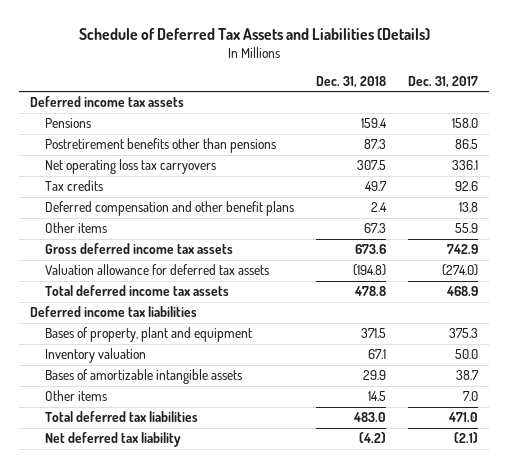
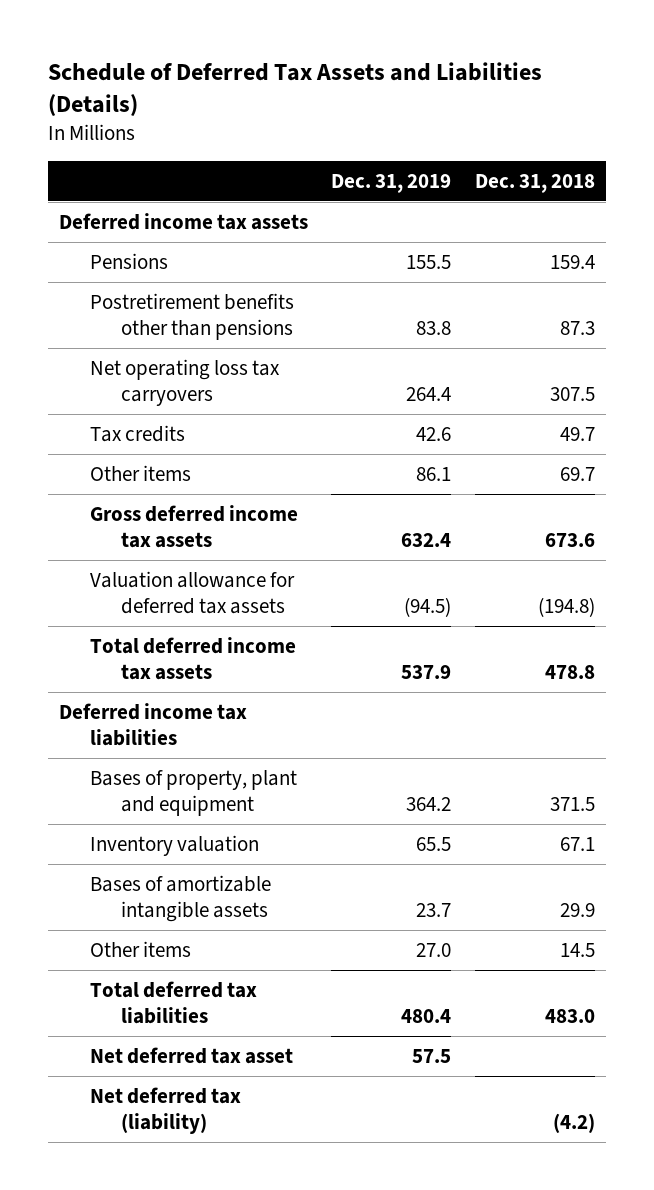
[407,75,478,88] Dec. 31, 2017 -> none
none -> [331,173,452,193] Dec. 31, 2019
[45,201,295,217] Deferred compensation and other benefit plans -> none
[363,223,386,234] 67.3 -> [559,466,595,481] 69.7
none -> [90,1046,294,1064] Net deferred tax asset
[45,432,182,448] Net deferred tax liability -> [90,1086,242,1134] Net deferred tax (liability)

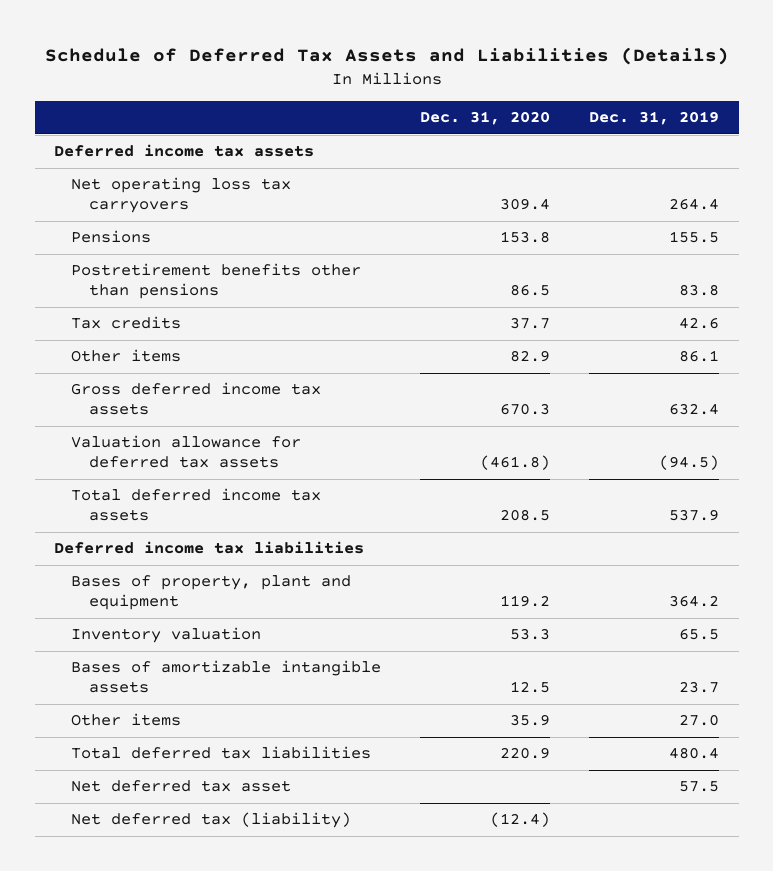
[474,173,595,193] Dec. 31, 2018 -> none
none -> [420,111,551,126] Dec. 31, 2020
[90,358,281,406] Net operating loss tax carryovers -> [71,177,292,214] Net operating loss tax carryovers

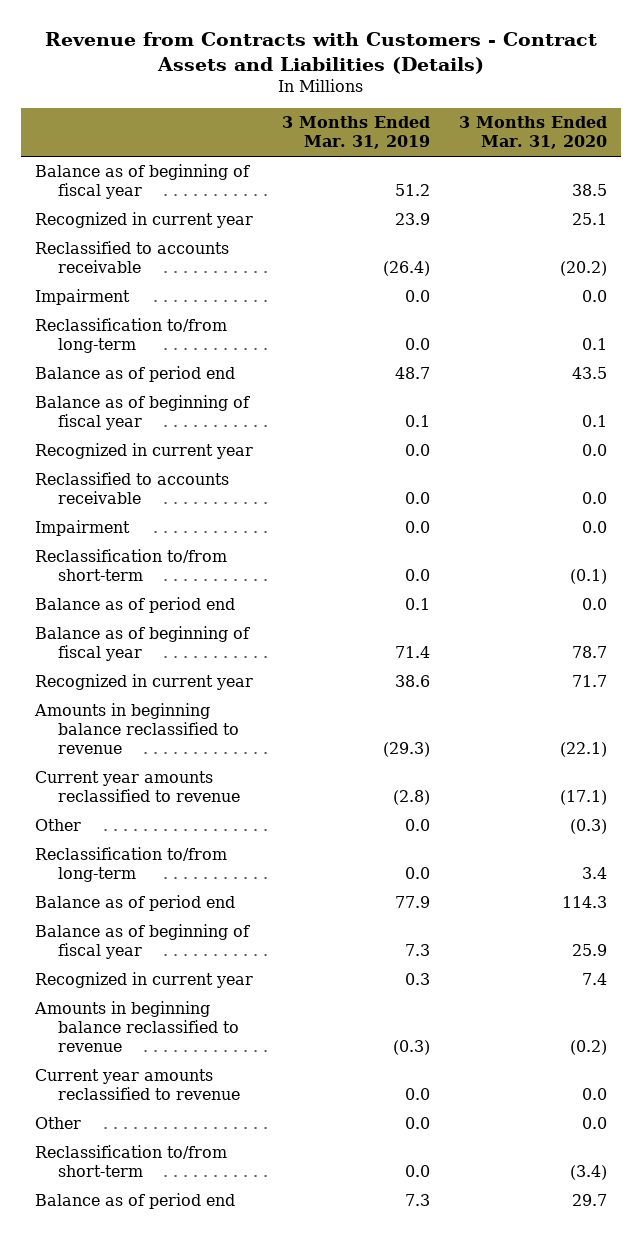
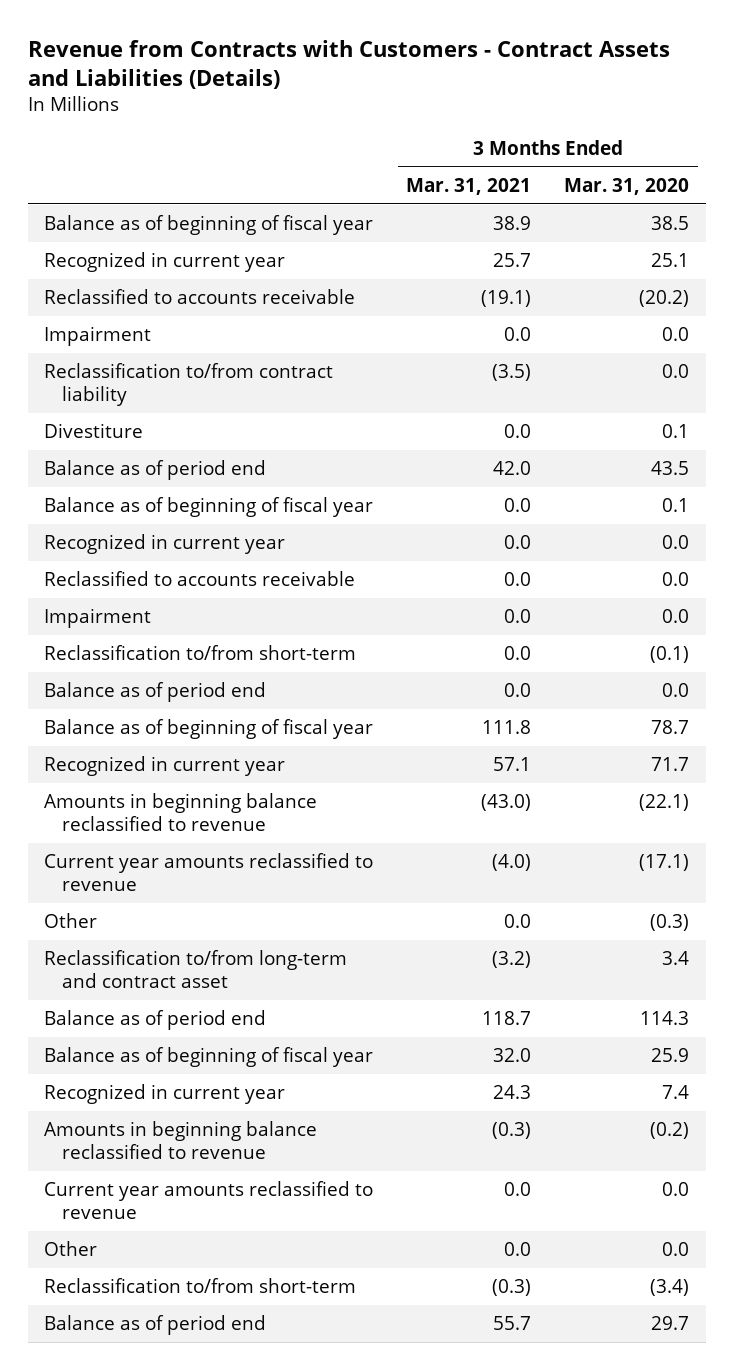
[282,116,431,150] 3 Months Ended Mar. 31, 2019 -> none
none -> [406,178,532,196] Mar. 31, 2021
[35,318,228,354] Reclassification to/from long-term -> [44,363,334,406] Reclassification to/from contract liability
[581,338,607,351] 0.1 -> [662,364,690,379] 0.0
none -> [44,423,144,439] Divestiture
[35,847,228,883] Reclassification to/from long-term -> [44,950,348,988] Reclassification to/from long-term and contract asset

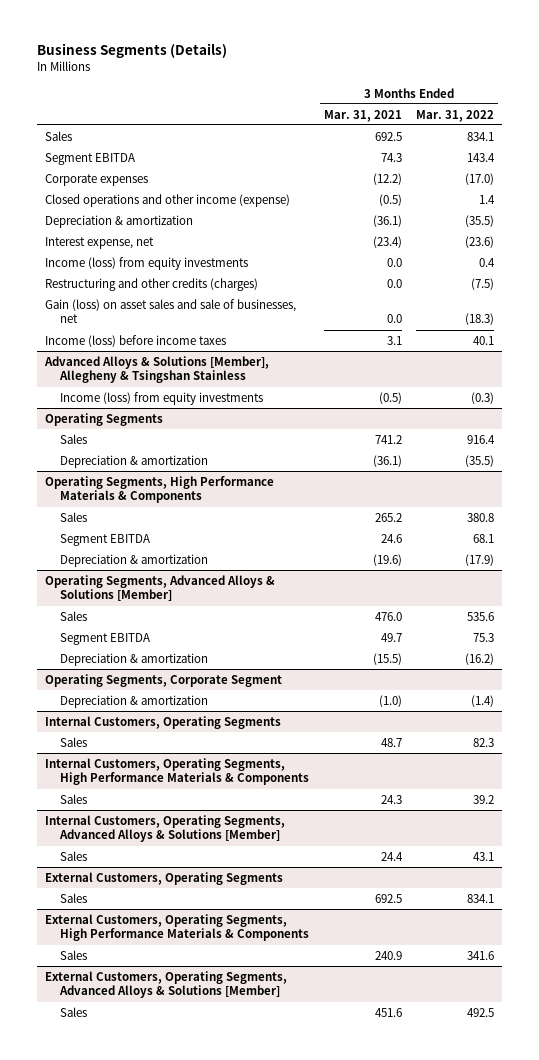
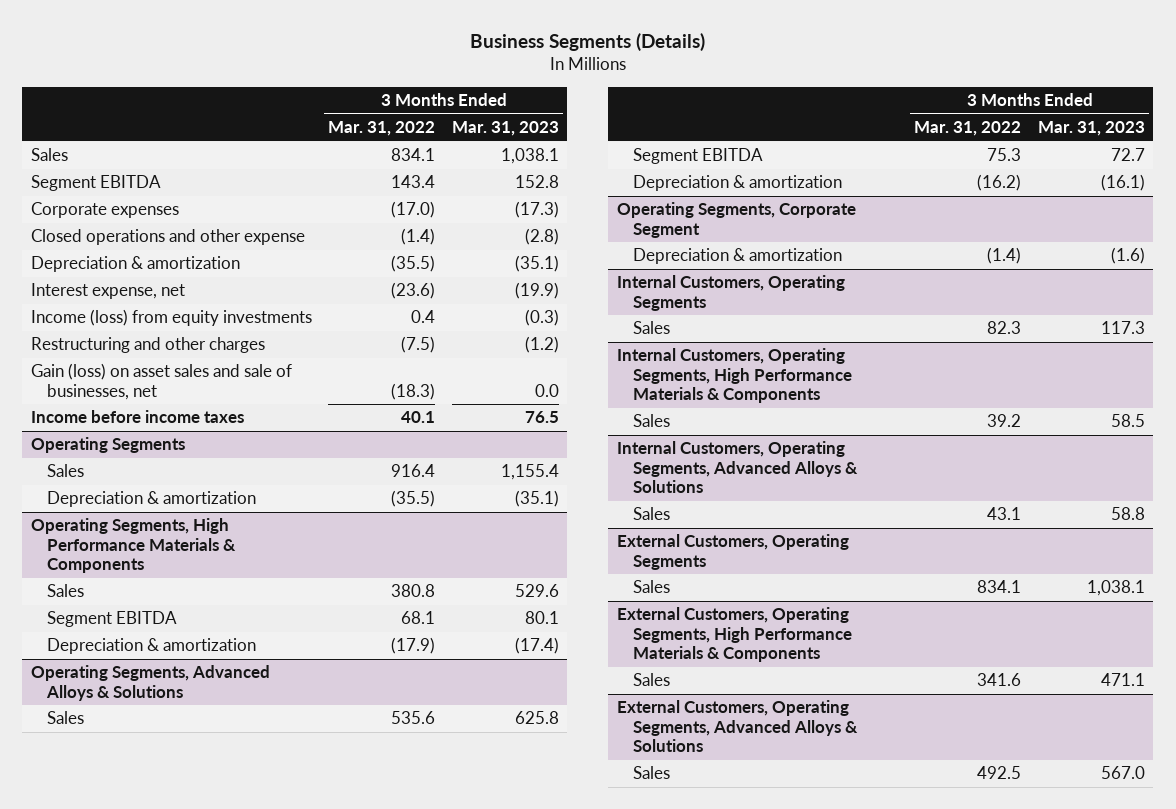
[323,109,402,122] Mar. 31, 2021 -> none
none -> [452,120,560,136] Mar. 31, 2023
[44,193,290,207] Closed operations and other income (expense) -> [30,229,305,246] Closed operations and other expense
[479,194,496,204] 1.4 -> [401,228,436,246] (1.4)
[44,277,258,291] Restructuring and other credits (charges) -> [30,337,265,354] Restructuring and other charges
[43,355,269,384] Advanced Alloys & Solutions [Member], Allegheny & Tsingshan Stainless -> none
[60,391,264,405] Income (loss) from equity investments -> none
[44,334,226,347] Income (loss) before income taxes -> [30,410,244,424] Income before income taxes
[44,574,275,602] Operating Segments, Advanced Alloys & Solutions [Member] -> [30,665,270,701] Operating Segments, Advanced Alloys & Solutions
[44,814,285,843] Internal Customers, Operating Segments, Advanced Alloys & Solutions [Member] -> [616,441,859,494] Internal Customers, Operating Segments, Advanced Alloys & Solutions
[44,970,287,999] External Customers, Operating Segments, Advanced Alloys & Solutions [Member] -> [616,700,859,753] External Customers, Operating Segments, Advanced Alloys & Solutions

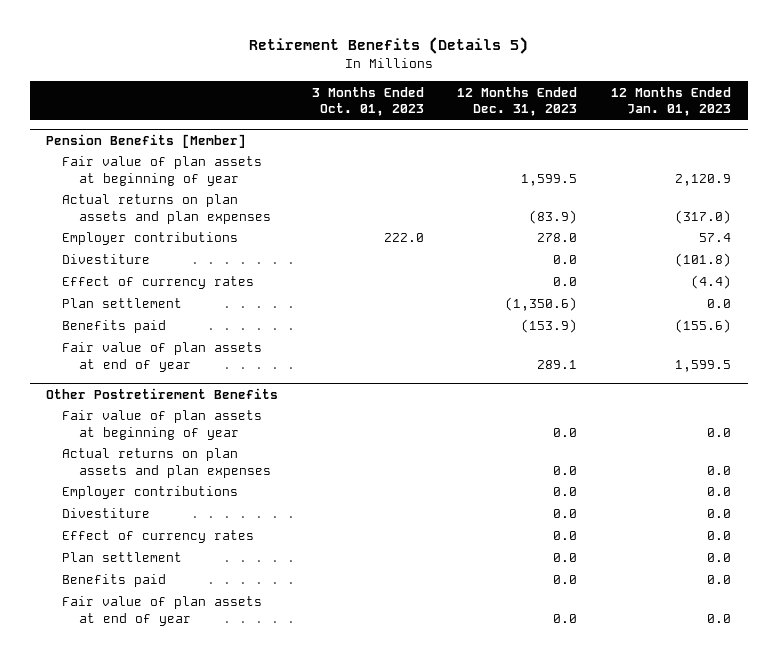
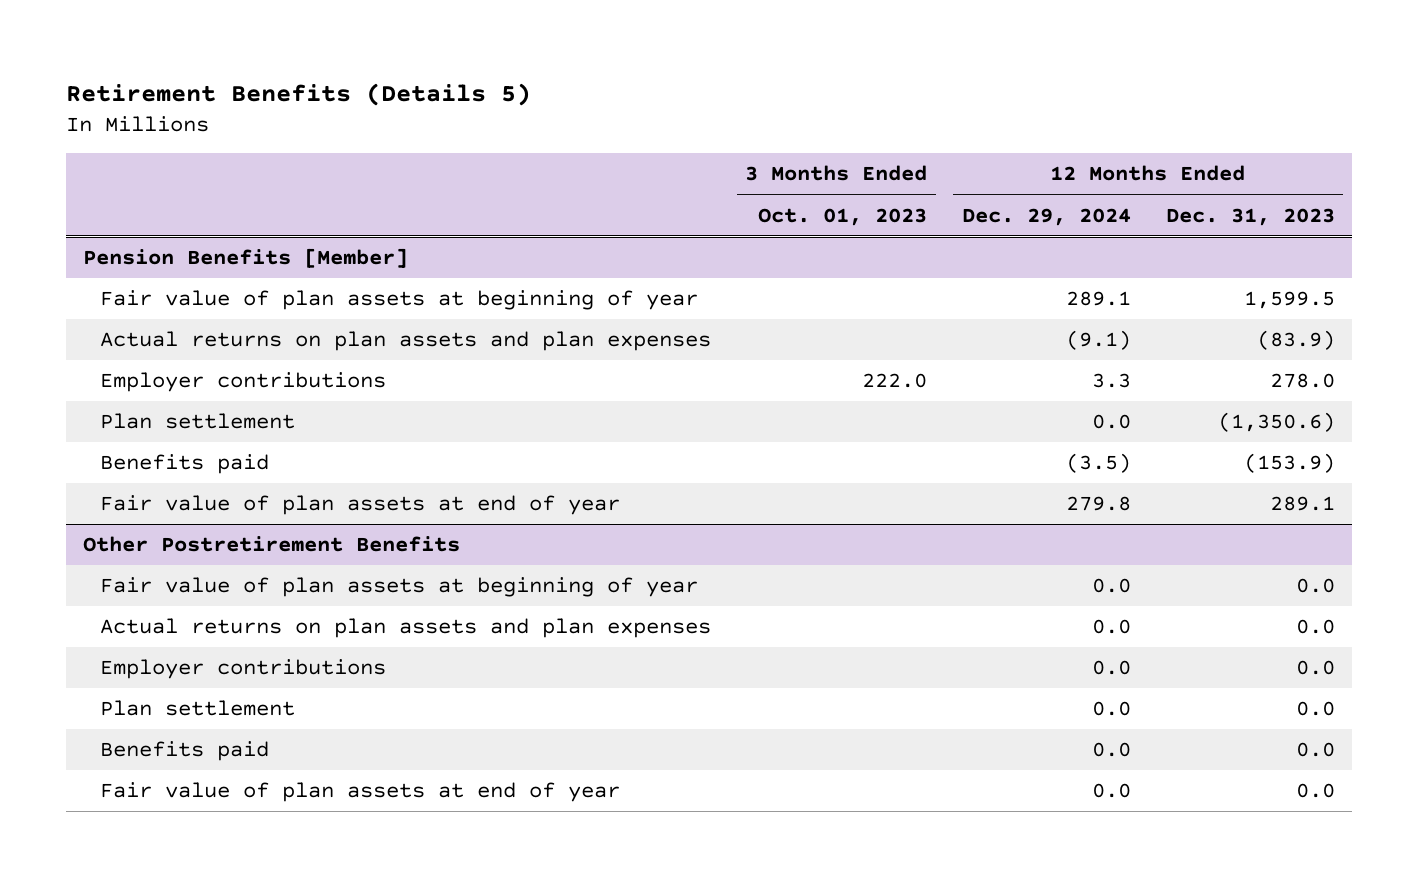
[610,86,731,117] 12 Months Ended Jan. 01, 2023 -> none
none -> [961,207,1131,226] Dec. 29, 2024
[62,254,151,265] Divestiture -> none
[62,276,255,290] Effect of currency rates -> none
[62,508,151,519] Divestiture -> none
[62,530,255,544] Effect of currency rates -> none

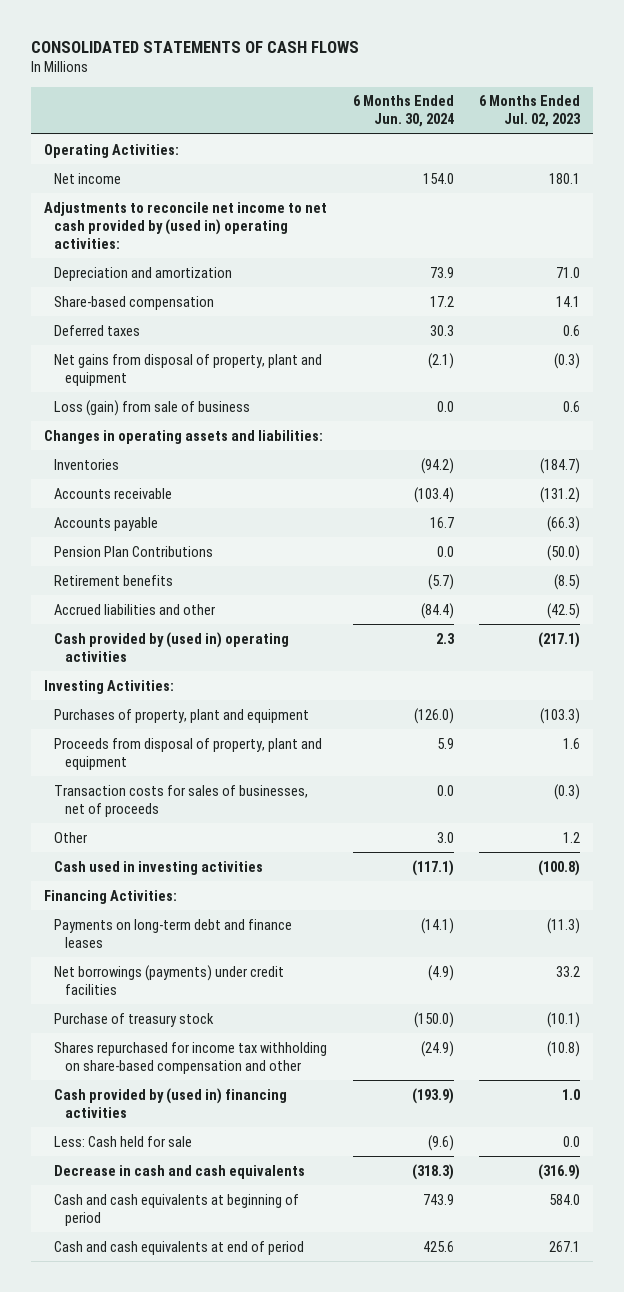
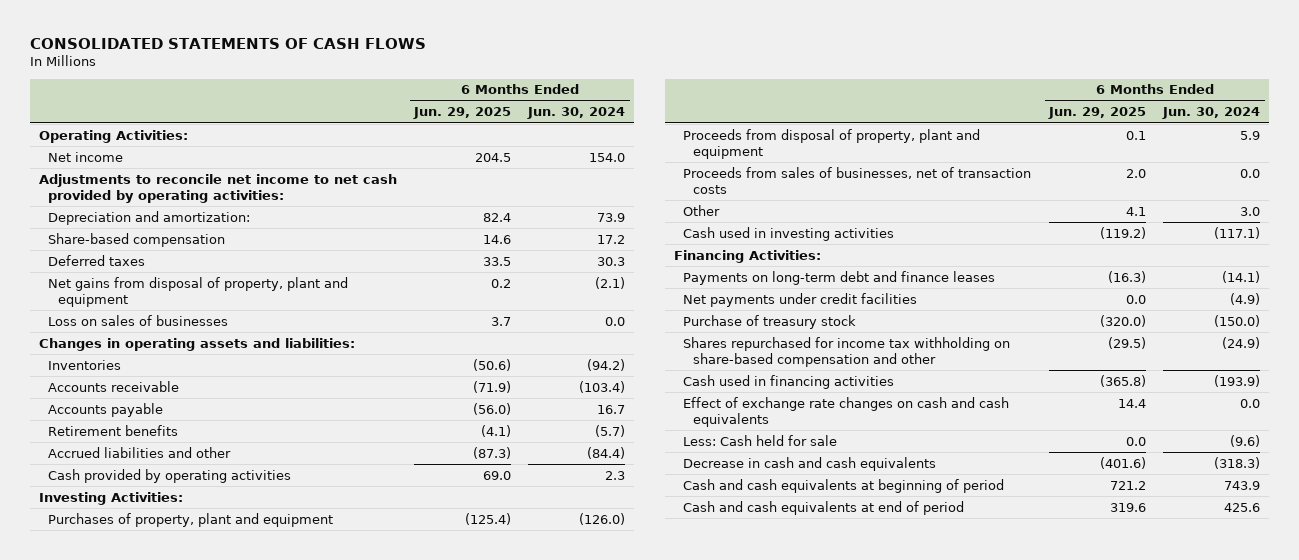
[479,95,582,128] 6 Months Ended Jul. 02, 2023 -> none
none -> [413,107,512,120] Jun. 29, 2025
[43,201,327,249] Adjustments to reconcile net income to net cash provided by (used in) operating activities: -> [38,173,397,203] Adjustments to reconcile net income to net cash provided by operating activities:
[54,266,233,281] Depreciation and amortization -> [48,210,251,225] Depreciation and amortization:
[54,399,251,416] Loss (gain) from sale of business -> [48,314,229,326] Loss on sales of businesses
[54,545,214,557] Pension Plan Contributions -> none
[54,631,290,662] Cash provided by (used in) operating activities -> [48,468,292,483] Cash provided by operating activities
[54,784,309,817] Transaction costs for sales of businesses, net of proceeds -> [683,166,1032,194] Proceeds from sales of businesses, net of transaction costs
[54,964,285,995] Net borrowings (payments) under credit facilities -> [683,292,918,307] Net payments under credit facilities
[54,1087,288,1118] Cash provided by (used in) financing activities -> [683,374,895,389] Cash used in financing activities
none -> [683,396,1010,427] Effect of exchange rate changes on cash and cash equivalents

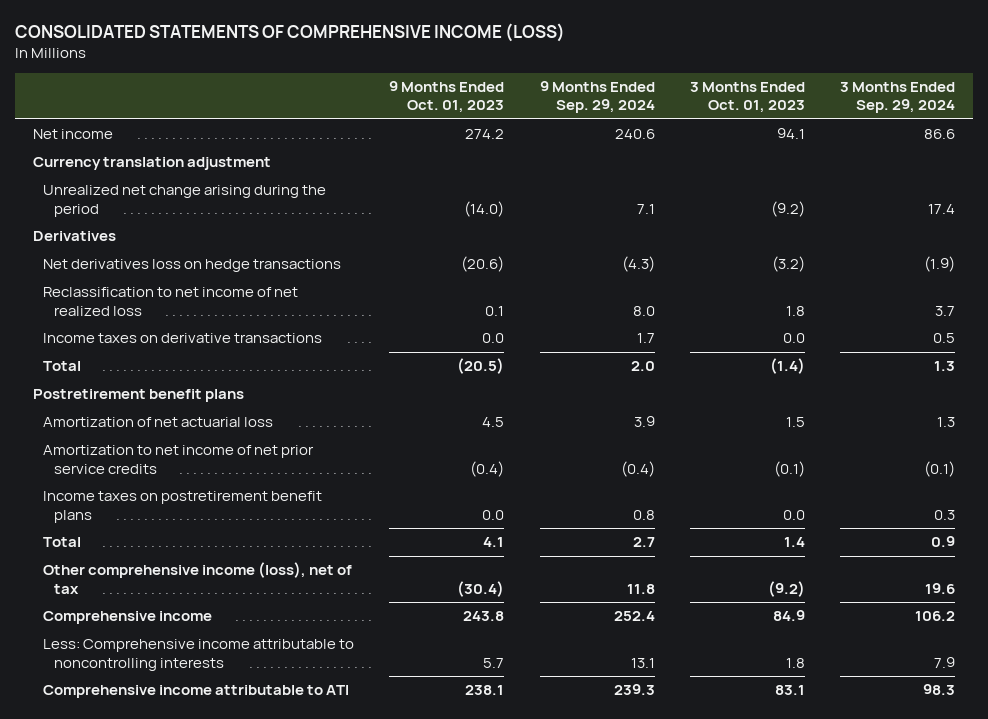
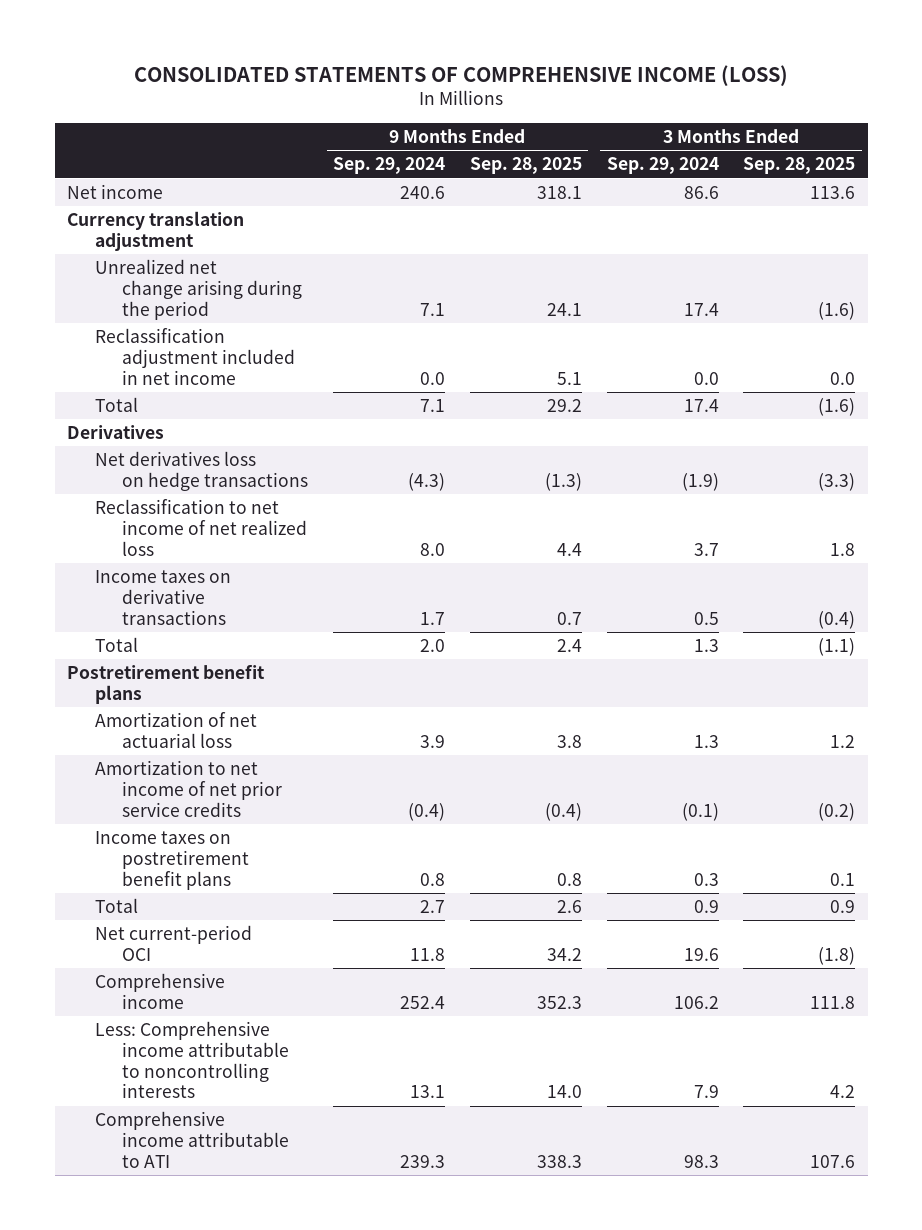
[389,80,505,114] 9 Months Ended Oct. 01, 2023 -> none
[690,81,806,114] 3 Months Ended Oct. 01, 2023 -> none
none -> [469,157,582,175] Sep. 28, 2025
none -> [743,157,856,175] Sep. 28, 2025
none -> [94,328,295,385] Reclassification adjustment included in net income
none -> [94,397,138,413] Total
[43,562,353,594] Other comprehensive income (loss), net of tax -> [94,925,252,961] Net current-period OCI

